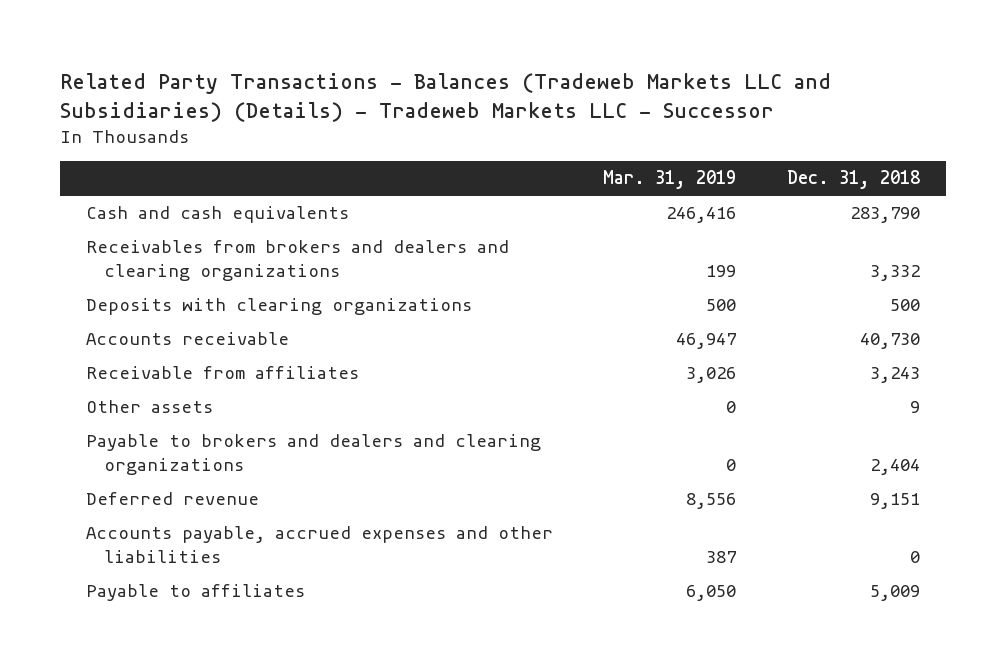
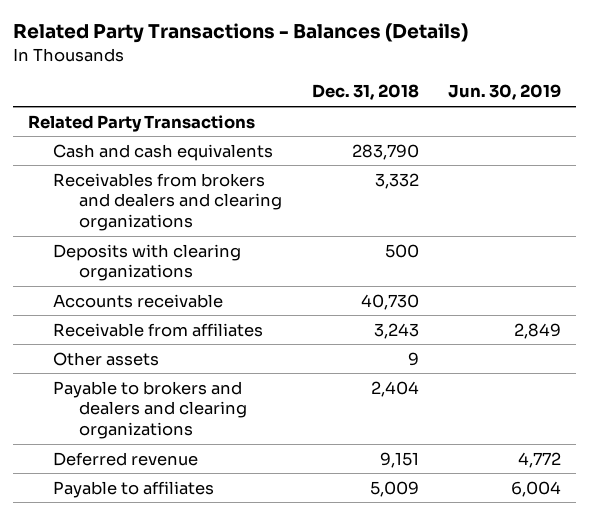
[60,72,832,122] Related Party Transactions - Balances (Tradeweb Markets LLC and Subsidiaries) (Details) - Tradeweb Markets LLC - Successor -> [13,23,469,44] Related Party Transactions - Balances (Details)
[603,170,737,190] Mar. 31, 2019 -> none
none -> [448,84,562,101] Jun. 30, 2019
none -> [28,114,256,132] Related Party Transactions
[85,526,553,563] Accounts payable, accrued expenses and other liabilities -> none

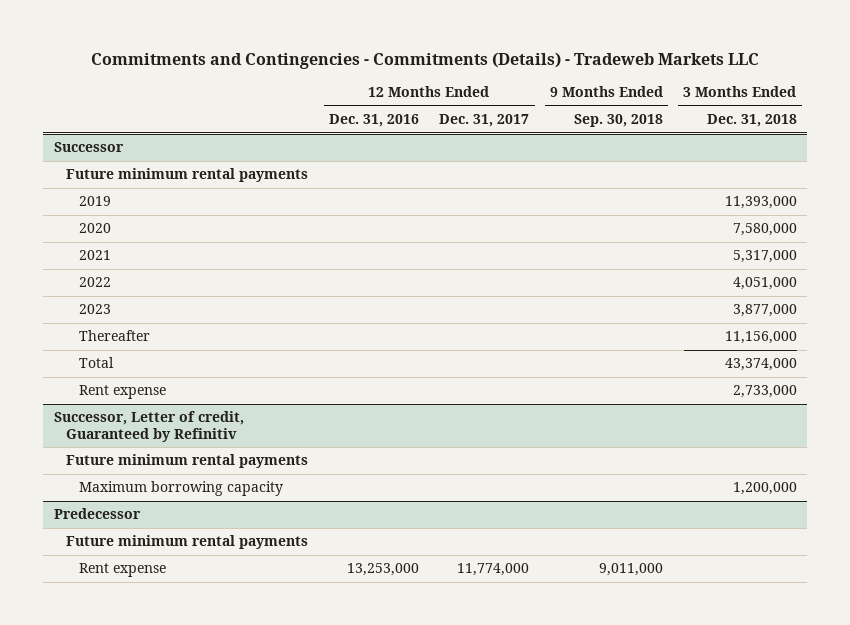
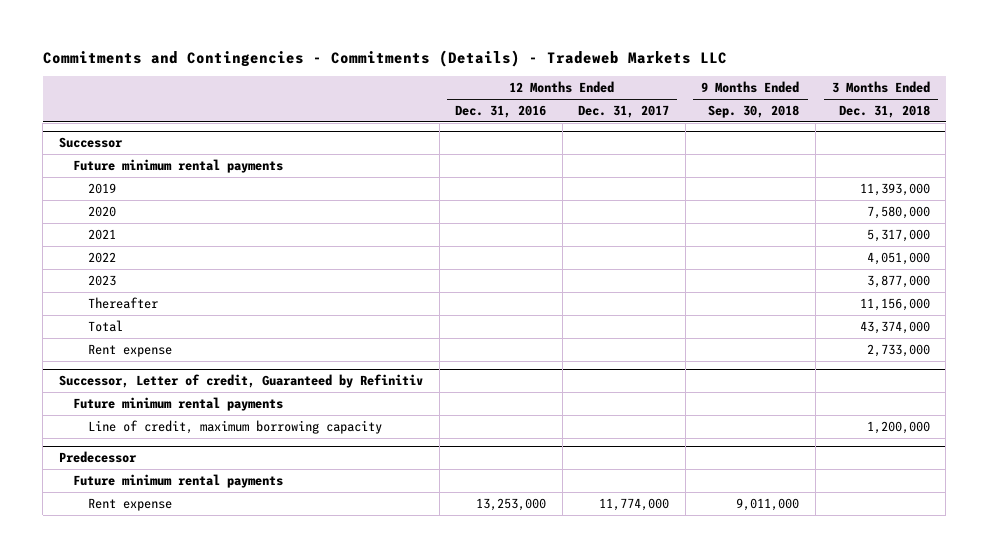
[78,481,283,497] Maximum borrowing capacity -> [87,419,382,434] Line of credit, maximum borrowing capacity

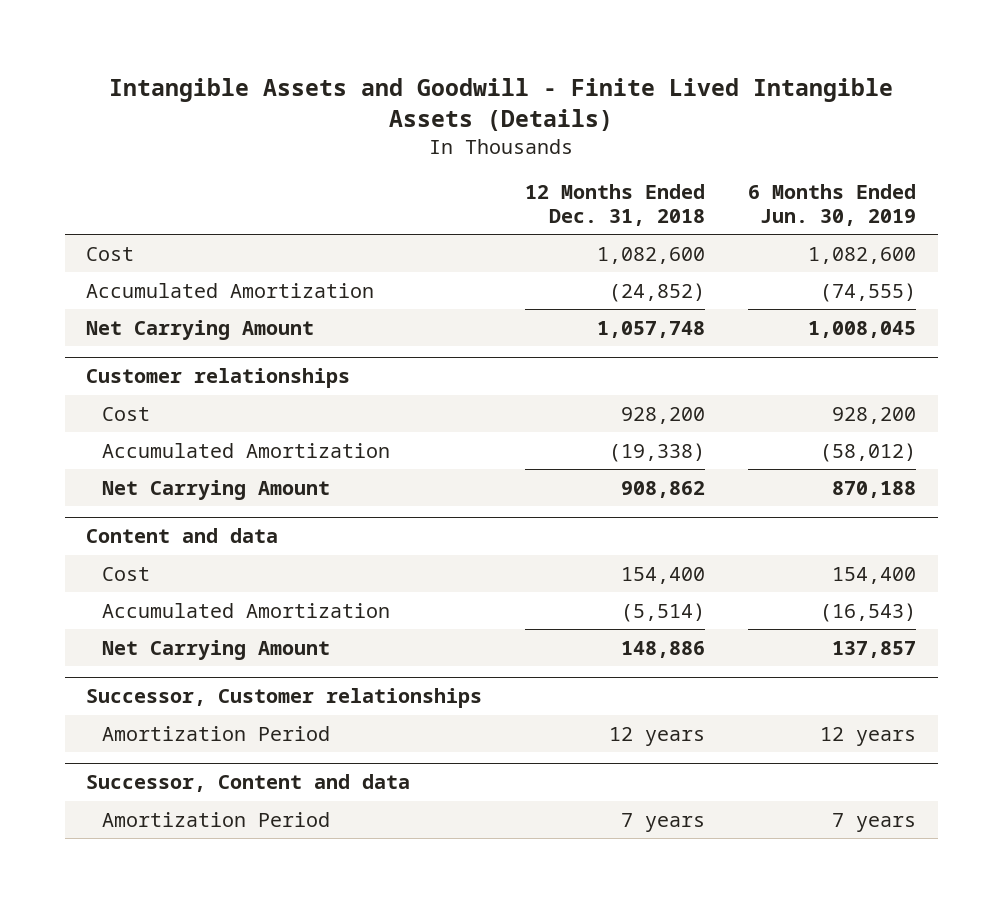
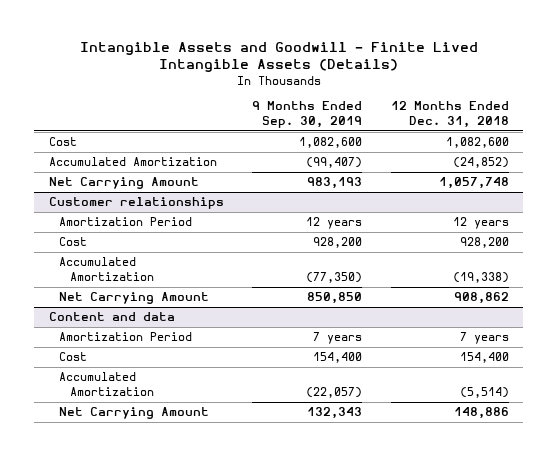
[748,184,917,226] 6 Months Ended Jun. 30, 2019 -> none
none -> [252,101,363,128] 9 Months Ended Sep. 30, 2019
none -> [59,217,193,227] Amortization Period
none -> [59,332,193,342] Amortization Period
[86,688,483,709] Successor, Customer relationships -> none
[101,725,330,741] Amortization Period -> none
[86,774,411,793] Successor, Content and data -> none
[101,811,330,827] Amortization Period -> none

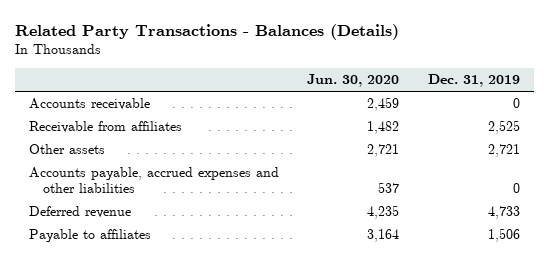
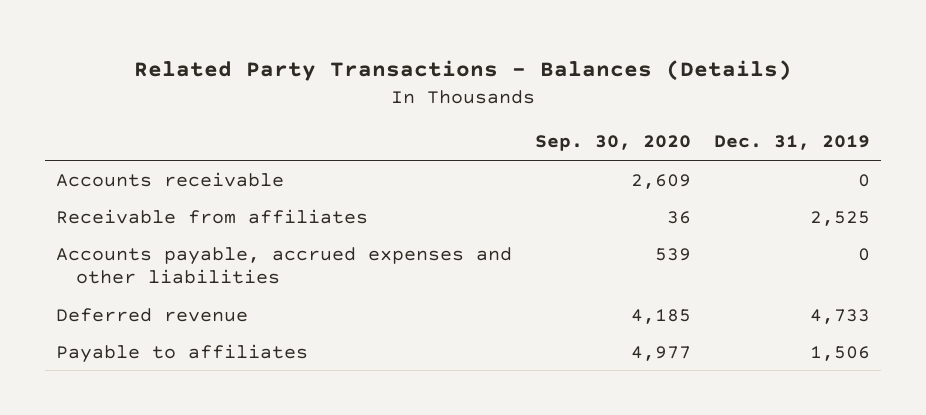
[307,74,400,88] Jun. 30, 2020 -> none
none -> [535,135,692,152] Sep. 30, 2020
[29,144,106,155] Other assets -> none

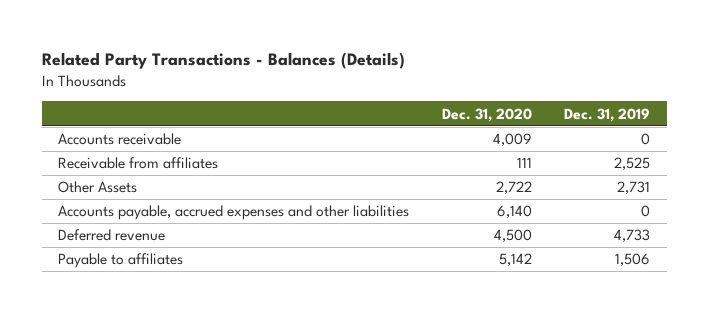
[535,135,692,152] Sep. 30, 2020 -> none
none -> [441,107,532,122] Dec. 31, 2020
none -> [57,181,137,194] Other Assets

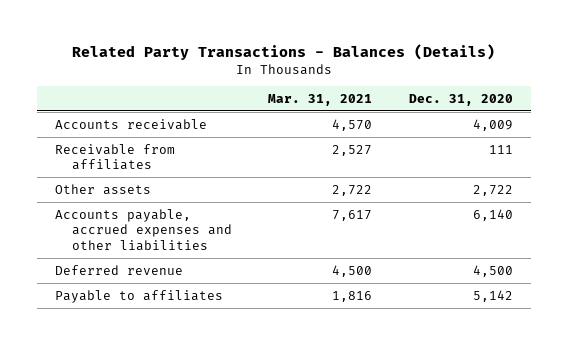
[564,107,651,122] Dec. 31, 2019 -> none
none -> [268,93,373,106] Mar. 31, 2021
[57,181,137,194] Other Assets -> [55,183,152,195] Other assets

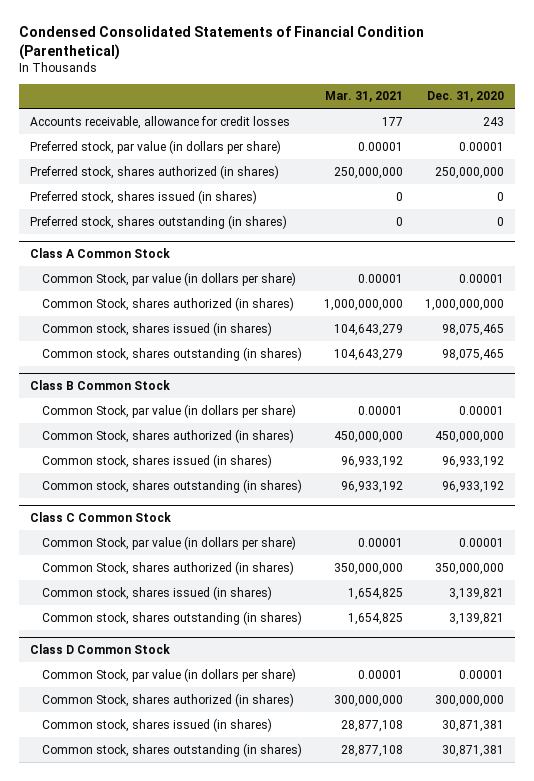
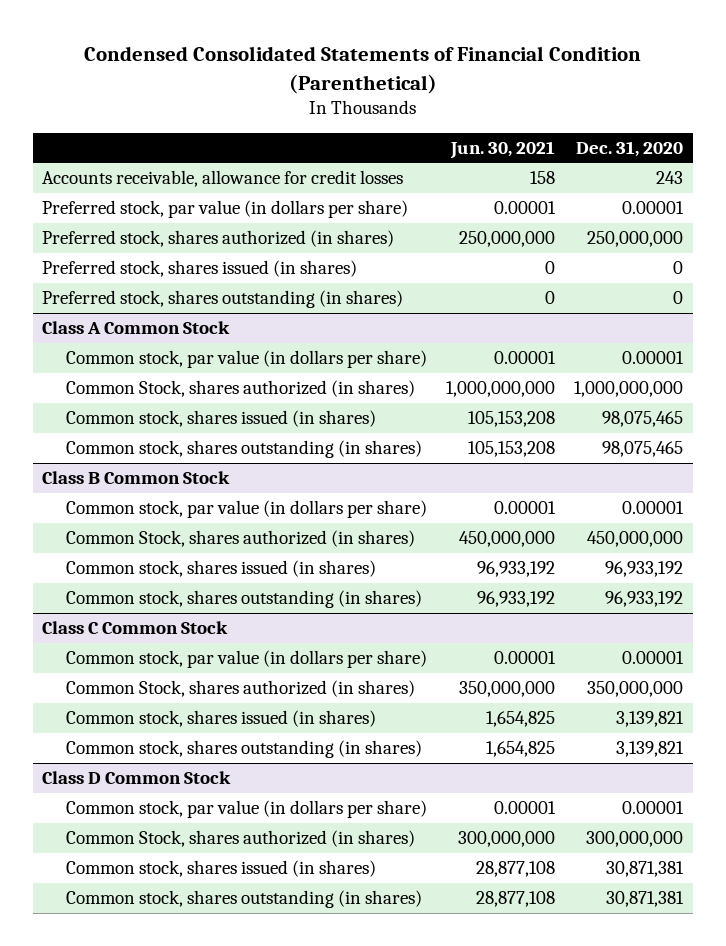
[325,91,404,103] Mar. 31, 2021 -> none
none -> [450,140,556,159] Jun. 30, 2021
[42,271,297,286] Common Stock, par value (in dollars per share) -> [66,350,428,369] Common stock, par value (in dollars per share)
[42,403,297,418] Common Stock, par value (in dollars per share) -> [66,500,428,519] Common stock, par value (in dollars per share)
[42,535,297,550] Common Stock, par value (in dollars per share) -> [66,650,428,669] Common stock, par value (in dollars per share)
[42,667,297,682] Common Stock, par value (in dollars per share) -> [66,800,428,819] Common stock, par value (in dollars per share)

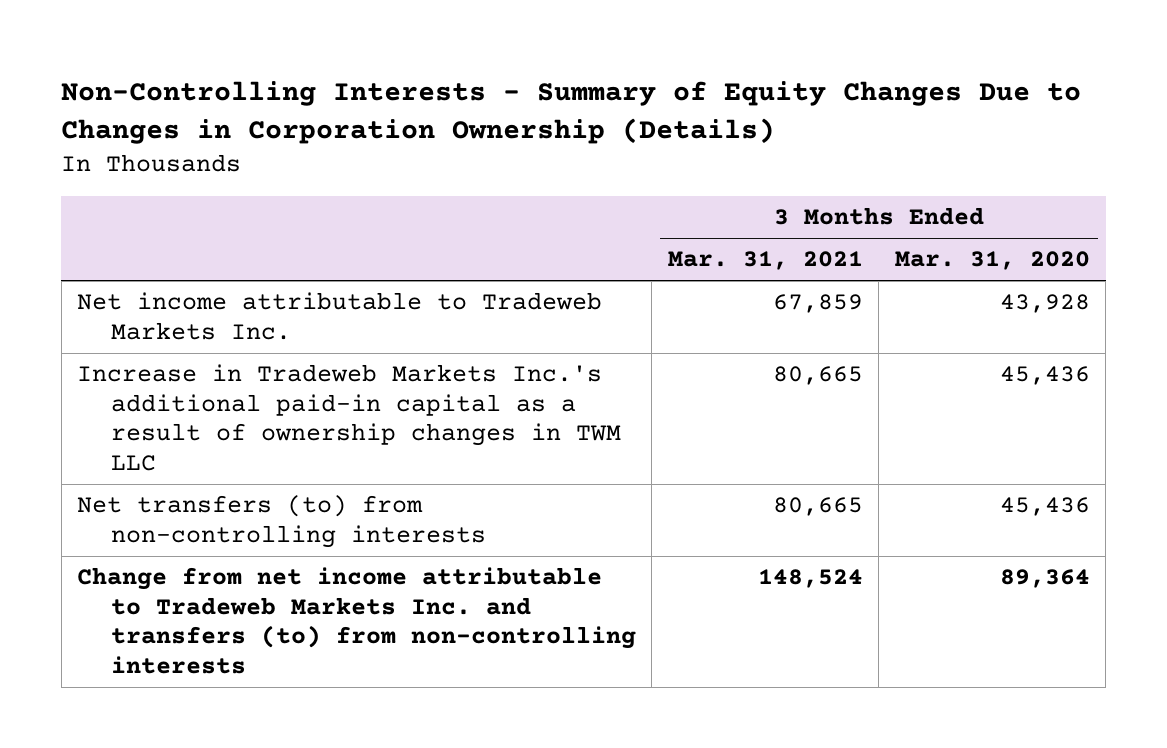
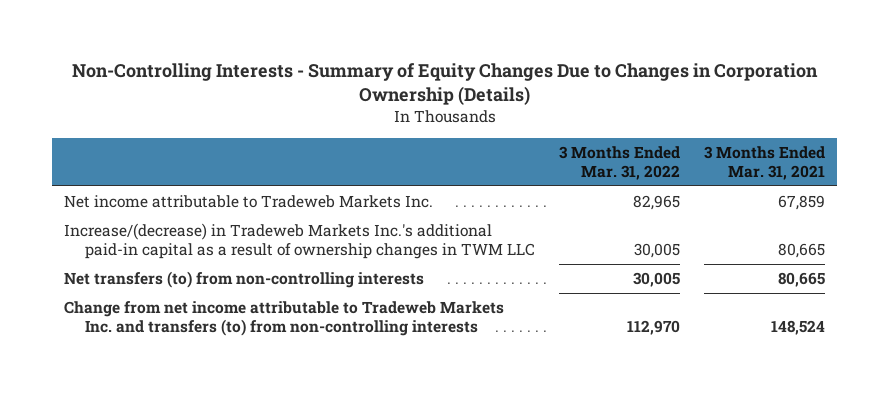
[894,251,1090,271] Mar. 31, 2020 -> none
none -> [558,146,680,181] 3 Months Ended Mar. 31, 2022
[77,364,621,471] Increase in Tradeweb Markets Inc.'s additional paid-in capital as a result of ownership changes in TWM LLC -> [64,223,535,259] Increase/(decrease) in Tradeweb Markets Inc.'s additional paid-in capital as a result of ownership changes in TWM LLC

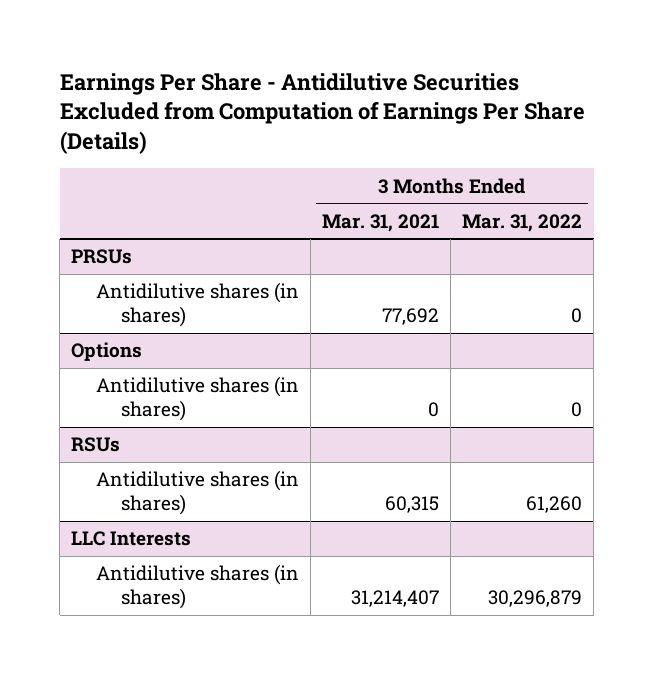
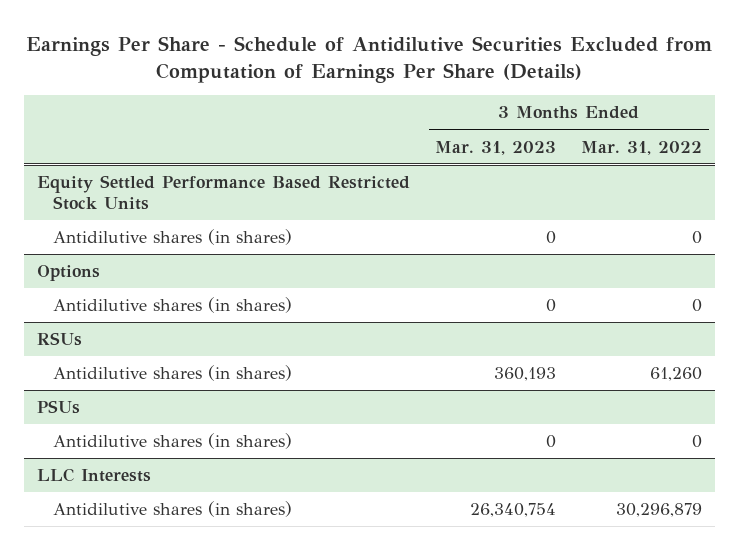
[59,72,585,155] Earnings Per Share - Antidilutive Securities Excluded from Computation of Earnings Per Share (Details) -> [26,35,713,83] Earnings Per Share - Schedule of Antidilutive Securities Excluded from Computation of Earnings Per Share (Details)
[322,213,440,232] Mar. 31, 2021 -> none
none -> [434,140,556,155] Mar. 31, 2023
[71,249,133,265] PRSUs -> [36,175,410,210] Equity Settled Performance Based Restricted Stock Units
none -> [36,400,80,415] PSUs
none -> [53,433,293,450] Antidilutive shares (in shares)

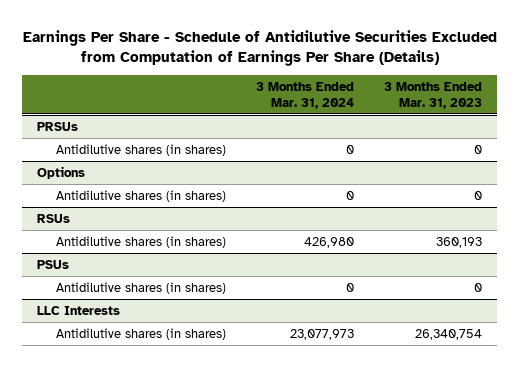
[581,140,703,155] Mar. 31, 2022 -> none
none -> [256,82,355,109] 3 Months Ended Mar. 31, 2024
[36,175,410,210] Equity Settled Performance Based Restricted Stock Units -> [37,121,79,131] PRSUs

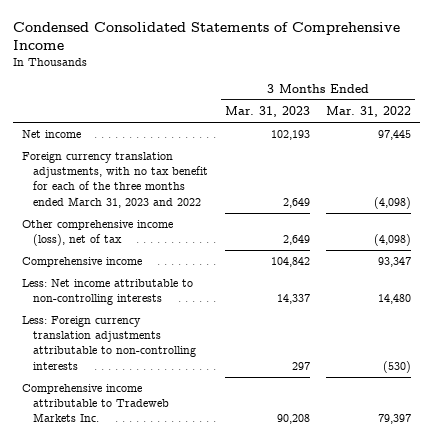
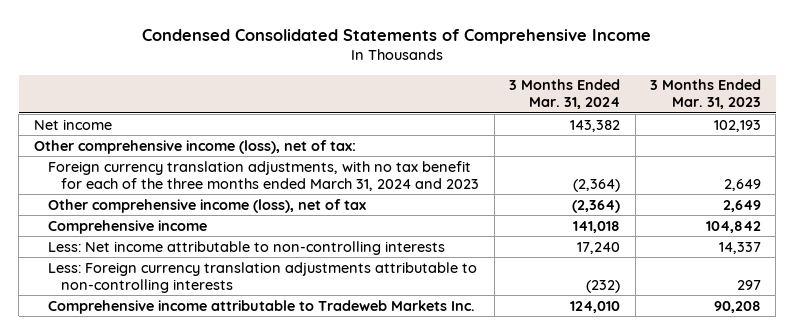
[326,106,412,118] Mar. 31, 2022 -> none
none -> [509,79,621,110] 3 Months Ended Mar. 31, 2024
none -> [33,139,356,154] Other comprehensive income (loss), net of tax:
[21,152,209,208] Foreign currency translation adjustments, with no tax benefit for each of the three months ended March 31, 2023 and 2022 -> [47,160,480,191] Foreign currency translation adjustments, with no tax benefit for each of the three months ended March 31, 2024 and 2023

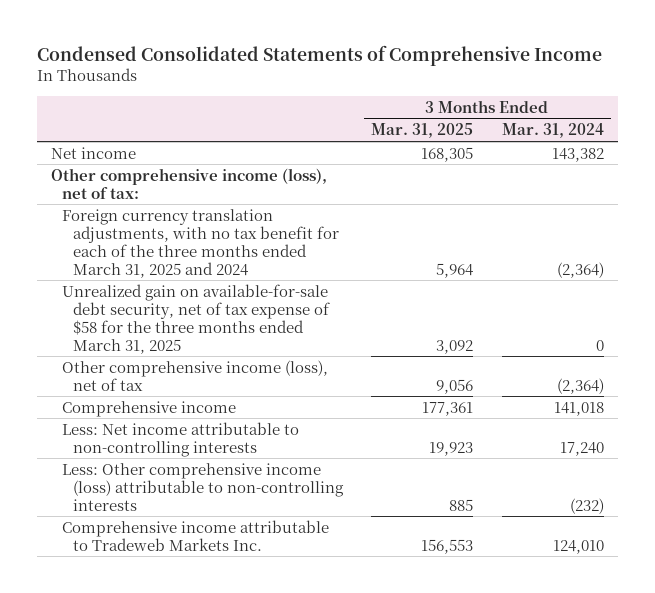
[649,79,761,110] 3 Months Ended Mar. 31, 2023 -> none
none -> [371,123,474,139] Mar. 31, 2025
[47,160,480,191] Foreign currency translation adjustments, with no tax benefit for each of the three months ended March 31, 2024 and 2023 -> [62,208,340,278] Foreign currency translation adjustments, with no tax benefit for each of the three months ended March 31, 2025 and 2024
none -> [62,283,331,354] Unrealized gain on available-for-sale debt security, net of tax expense of $58 for the three months ended March 31, 2025
[47,261,477,293] Less: Foreign currency translation adjustments attributable to non-controlling interests -> [62,462,345,511] Less: Other comprehensive income (loss) attributable to non-controlling interests

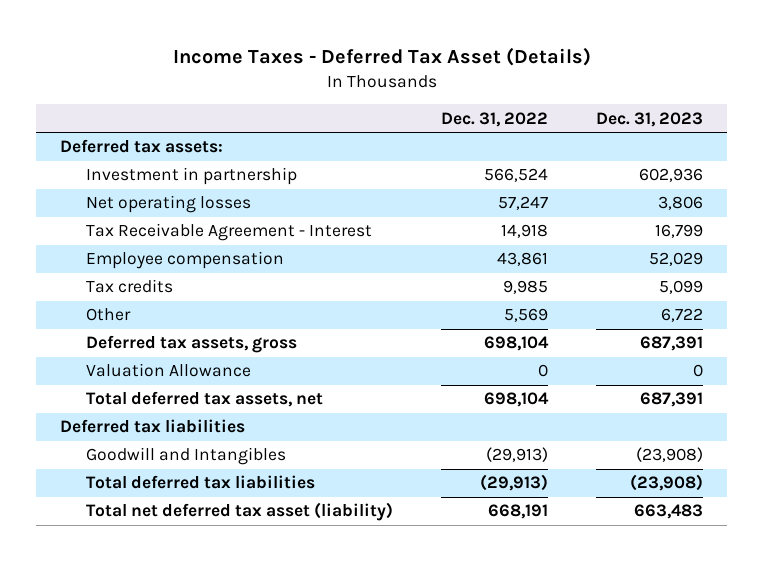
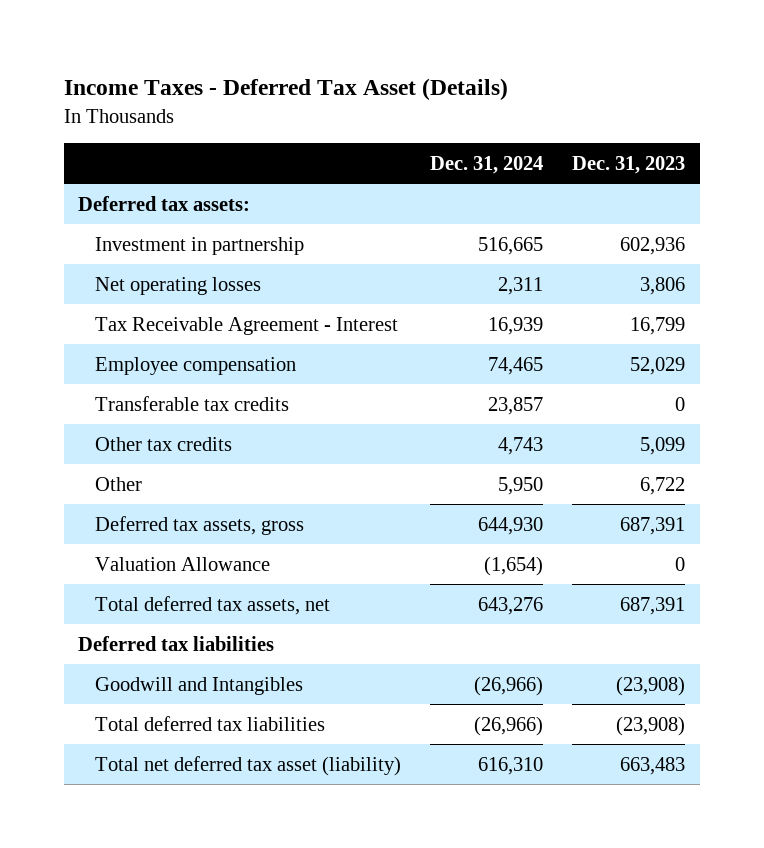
[440,111,548,127] Dec. 31, 2022 -> none
none -> [430,155,544,174] Dec. 31, 2024
none -> [94,395,289,411] Transferable tax credits
[85,279,173,294] Tax credits -> [94,436,232,451] Other tax credits

